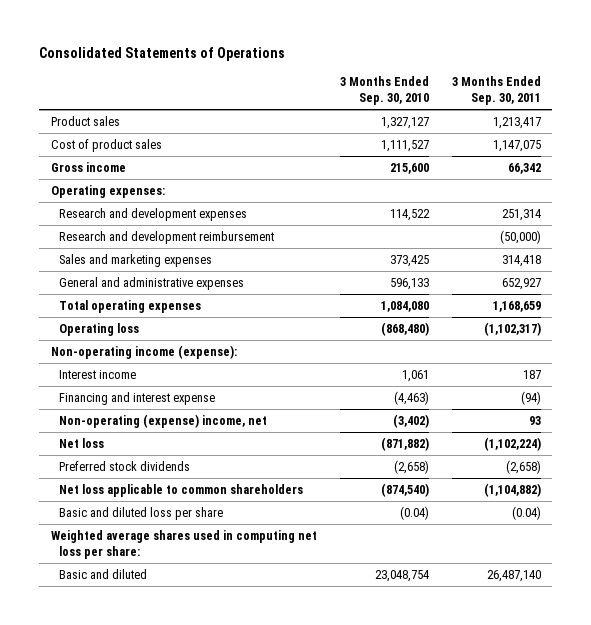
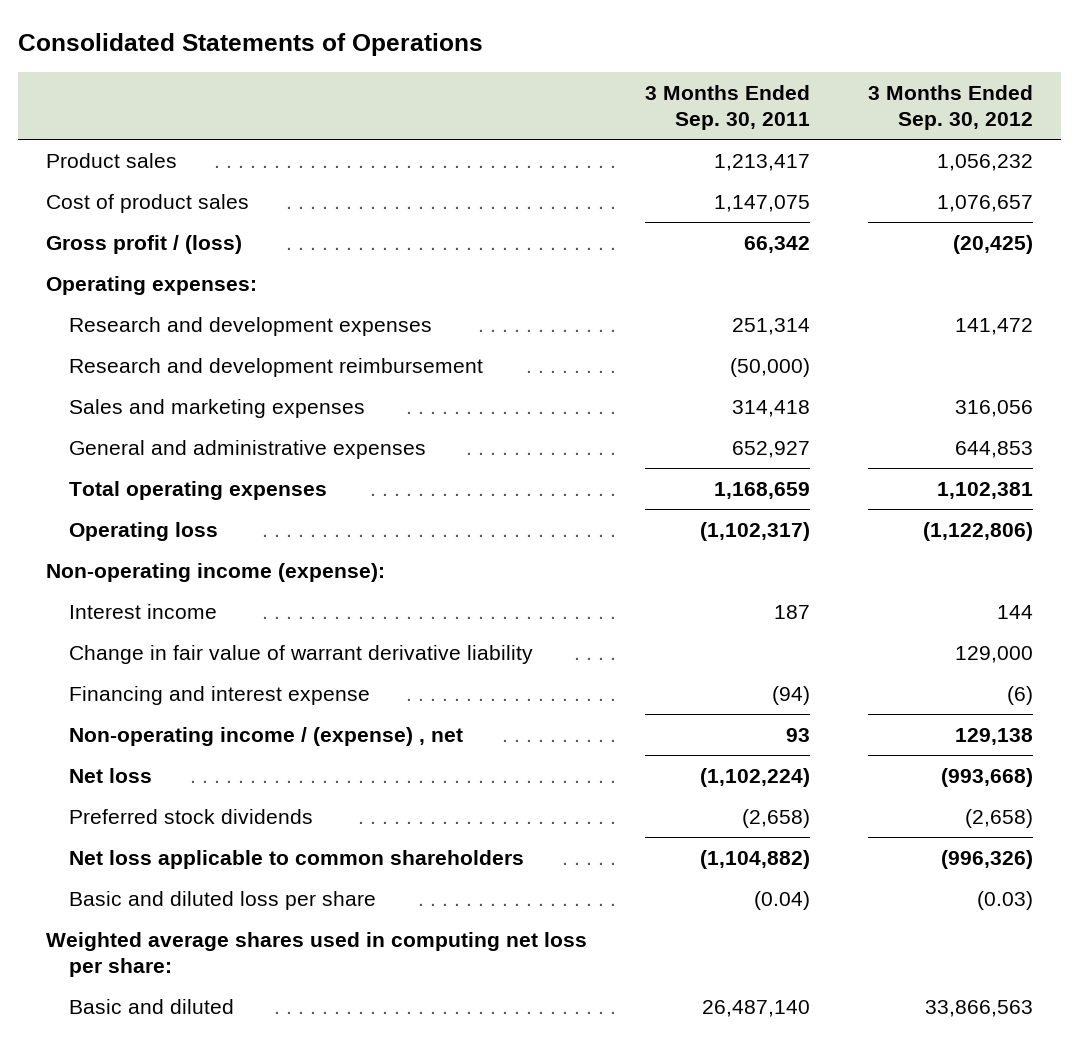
[339,76,429,106] 3 Months Ended Sep. 30, 2010 -> none
none -> [867,84,1033,130] 3 Months Ended Sep. 30, 2012
[50,162,126,173] Gross income -> [46,234,243,254] Gross profit / (loss)
none -> [69,644,534,664] Change in fair value of warrant derivative liability
[59,414,268,429] Non-operating (expense) income, net -> [69,726,464,746] Non-operating income / (expense) , net

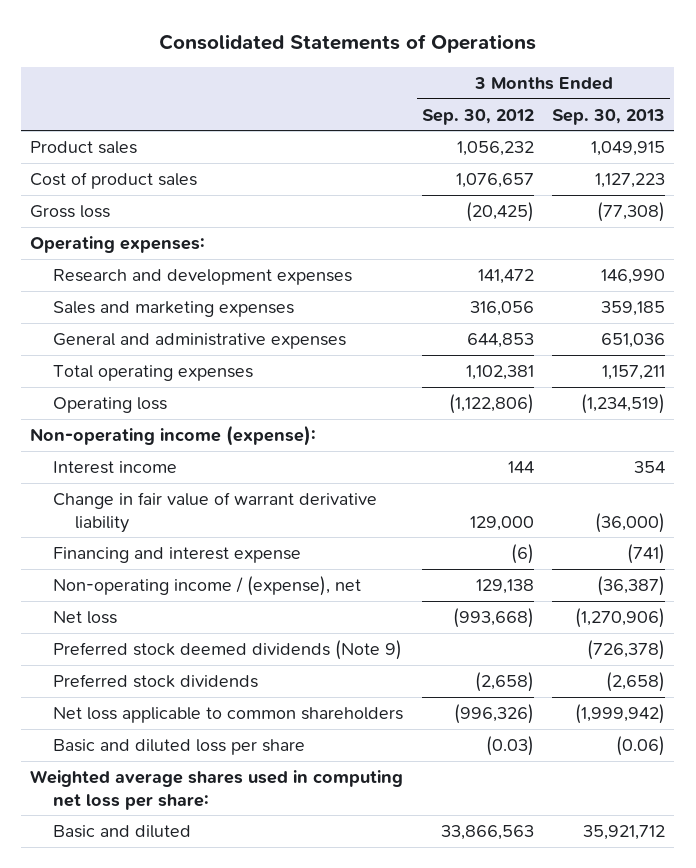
[645,84,811,130] 3 Months Ended Sep. 30, 2011 -> none
none -> [552,108,666,125] Sep. 30, 2013
[46,234,243,254] Gross profit / (loss) -> [30,205,111,219] Gross loss
[69,357,484,377] Research and development reimbursement -> none
[69,726,464,746] Non-operating income / (expense) , net -> [52,576,361,597] Non-operating income / (expense), net
none -> [52,640,402,661] Preferred stock deemed dividends (Note 9)

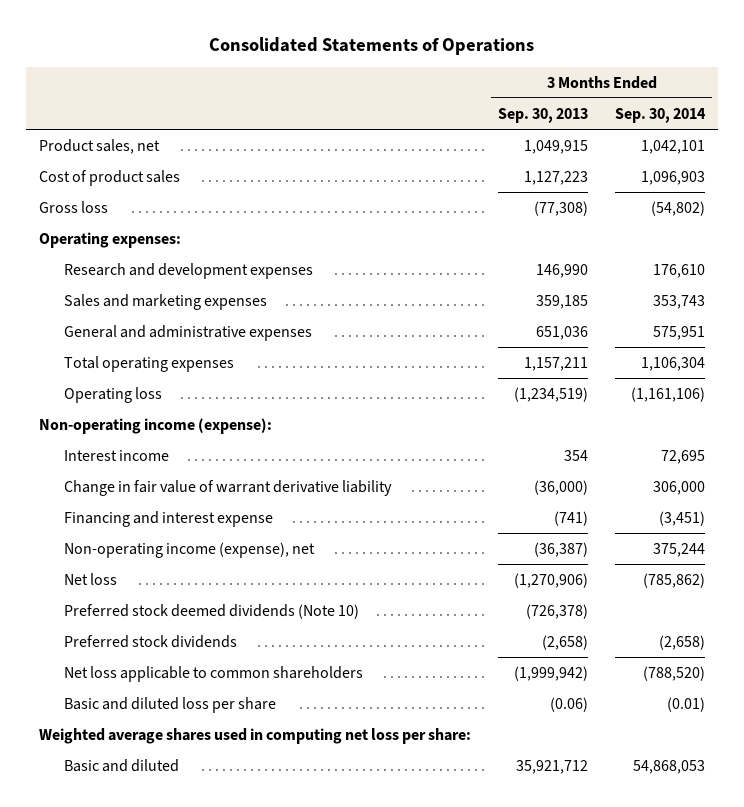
[421,108,534,125] Sep. 30, 2012 -> none
none -> [614,107,706,123] Sep. 30, 2014
[30,141,138,155] Product sales -> [39,138,161,154] Product sales, net
[52,576,361,597] Non-operating income / (expense), net -> [64,541,316,558] Non-operating income (expense), net
[52,640,402,661] Preferred stock deemed dividends (Note 9) -> [64,603,360,619] Preferred stock deemed dividends (Note 10)

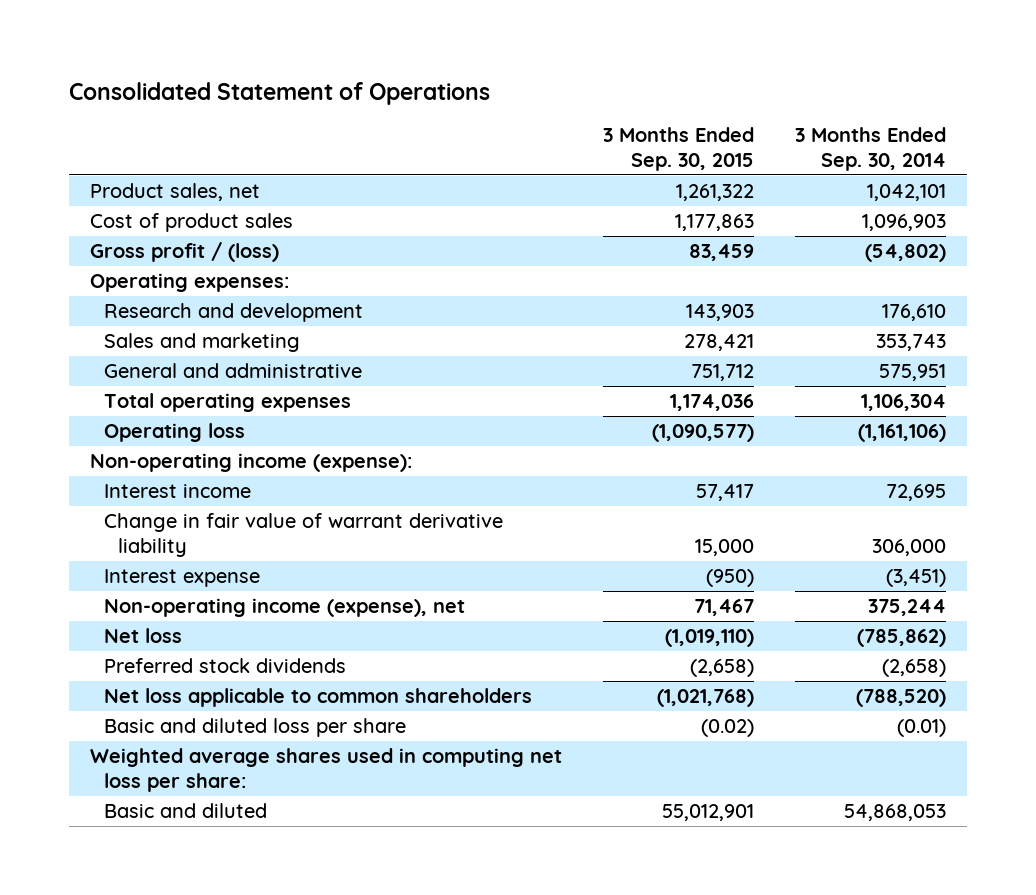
[209,36,535,55] Consolidated Statements of Operations -> [68,82,490,106] Consolidated Statement of Operations
[498,107,589,123] Sep. 30, 2013 -> none
none -> [602,127,754,171] 3 Months Ended Sep. 30, 2015
[39,200,109,213] Gross loss -> [89,242,279,263] Gross profit / (loss)
[64,262,314,279] Research and development expenses -> [103,303,363,323] Research and development
[64,293,268,310] Sales and marketing expenses -> [103,333,300,353] Sales and marketing
[64,324,313,341] General and administrative expenses -> [103,363,362,379] General and administrative
[64,510,274,527] Financing and interest expense -> [103,569,260,588] Interest expense
[64,603,360,619] Preferred stock deemed dividends (Note 10) -> none

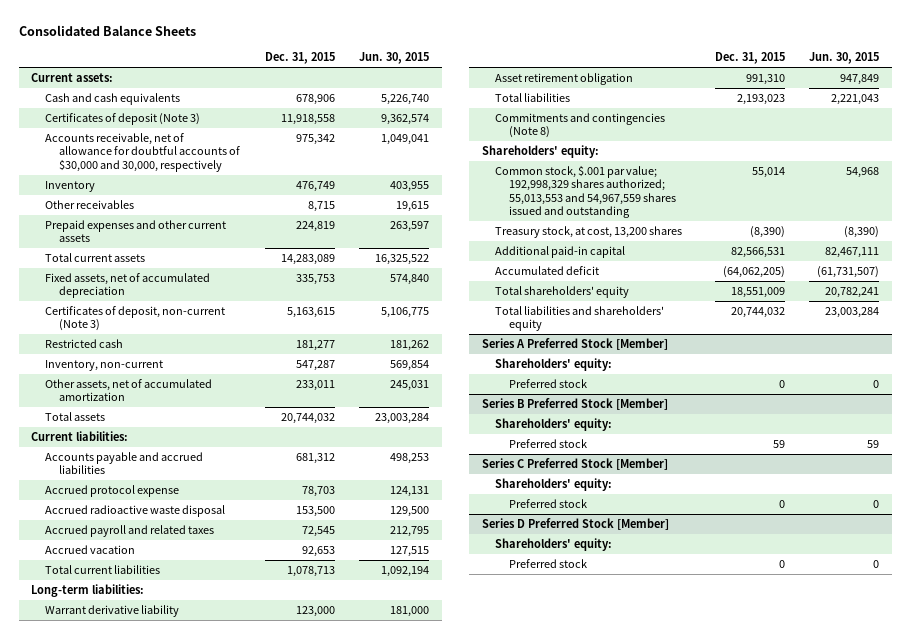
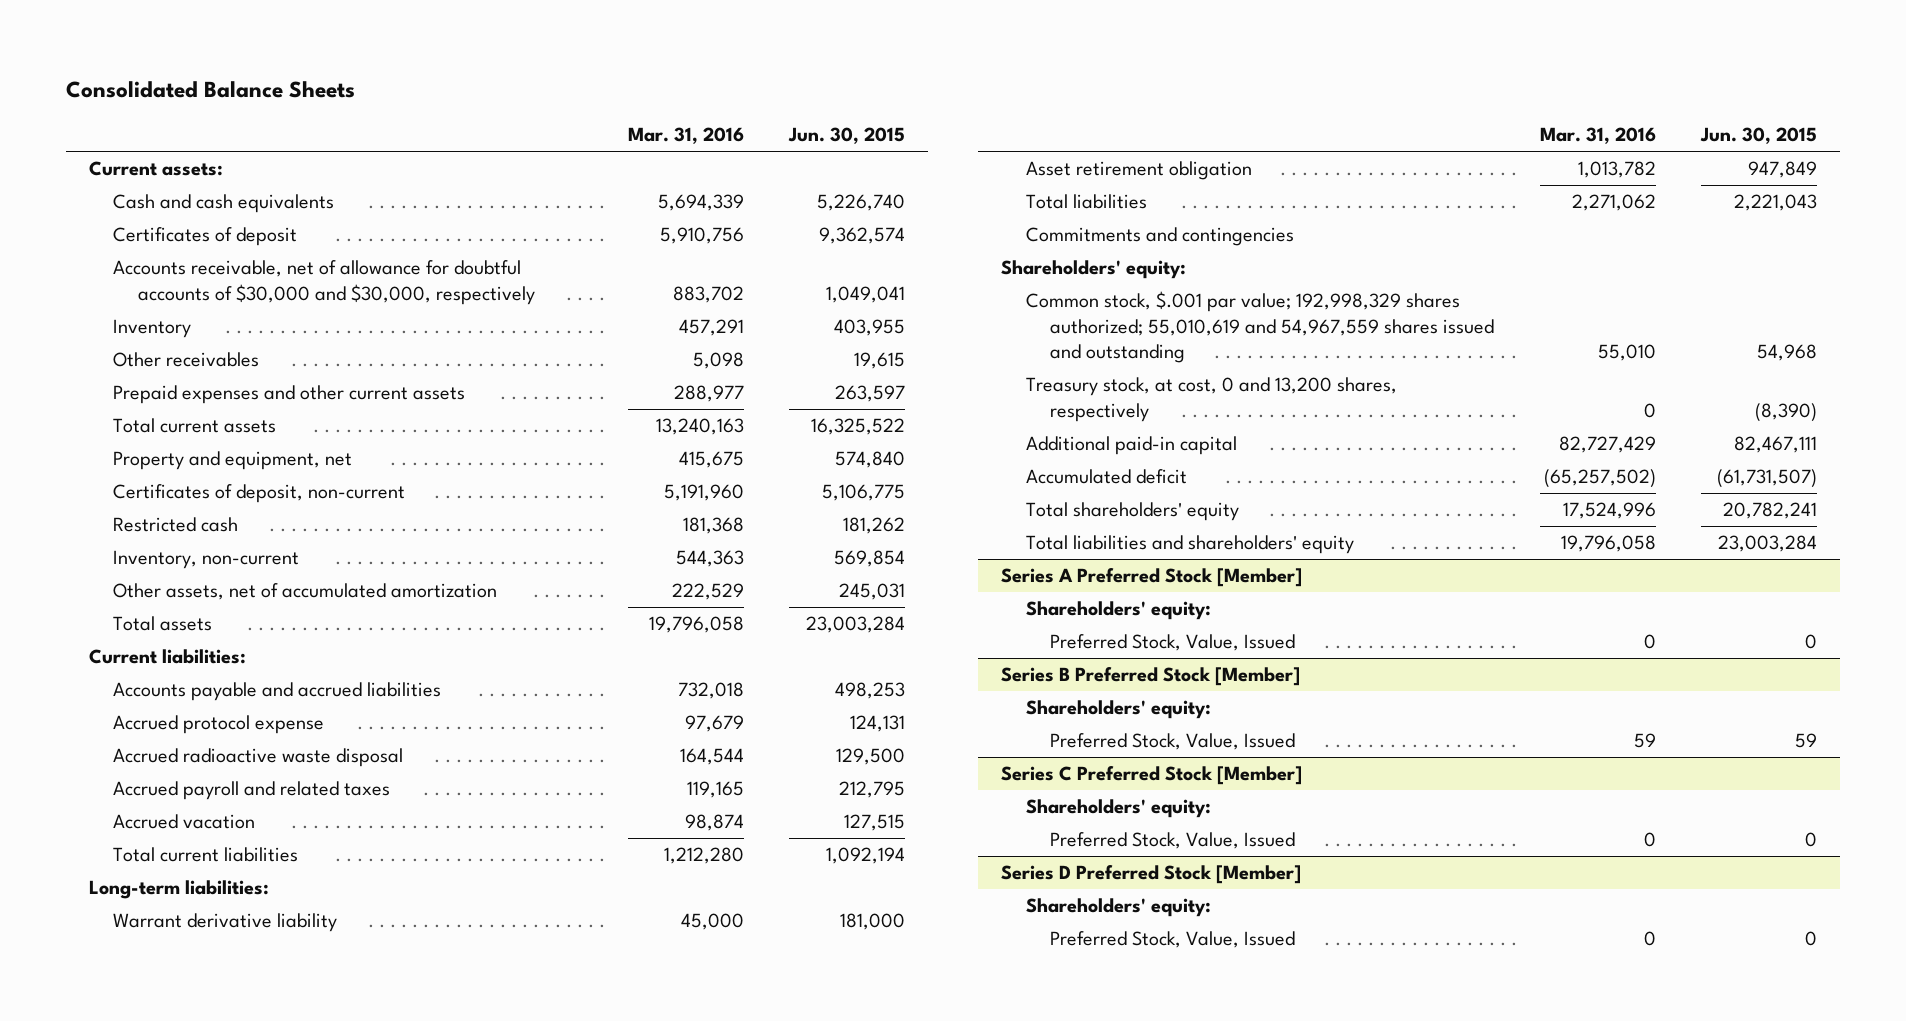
[264,52,335,65] Dec. 31, 2015 -> none
none -> [627,126,744,144] Mar. 31, 2016
[45,112,201,125] Certificates of deposit (Note 3) -> [113,227,298,247] Certificates of deposit
[45,132,241,172] Accounts receivable, net of allowance for doubtful accounts of $30,000 and 30,000, respectively -> [113,260,536,305] Accounts receivable, net of allowance for doubtful accounts of $30,000 and $30,000, respectively
[45,272,211,299] Fixed assets, net of accumulated depreciation -> [113,451,353,471] Property and equipment, net
[45,305,226,332] Certificates of deposit, non-current (Note 3) -> [113,484,406,504] Certificates of deposit, non-current
[495,112,666,139] Commitments and contingencies (Note 8) -> [1025,227,1294,247] Commitments and contingencies
[495,164,677,219] Common stock, $.001 par value; 192,998,329 shares authorized; 55,013,553 and 54,967,559 shares issued and outstanding -> [1025,291,1495,364] Common stock, $.001 par value; 192,998,329 shares authorized; 55,010,619 and 54,967,559 shares issued and outstanding
[495,225,683,238] Treasury stock, at cost, 13,200 shares -> [1025,377,1397,422] Treasury stock, at cost, 0 and 13,200 shares, respectively
[509,378,588,388] Preferred stock -> [1050,634,1296,652] Preferred Stock, Value, Issued
[509,438,588,448] Preferred stock -> [1050,733,1296,751] Preferred Stock, Value, Issued
[509,498,588,508] Preferred stock -> [1050,832,1296,850] Preferred Stock, Value, Issued
[509,558,588,568] Preferred stock -> [1050,931,1296,949] Preferred Stock, Value, Issued

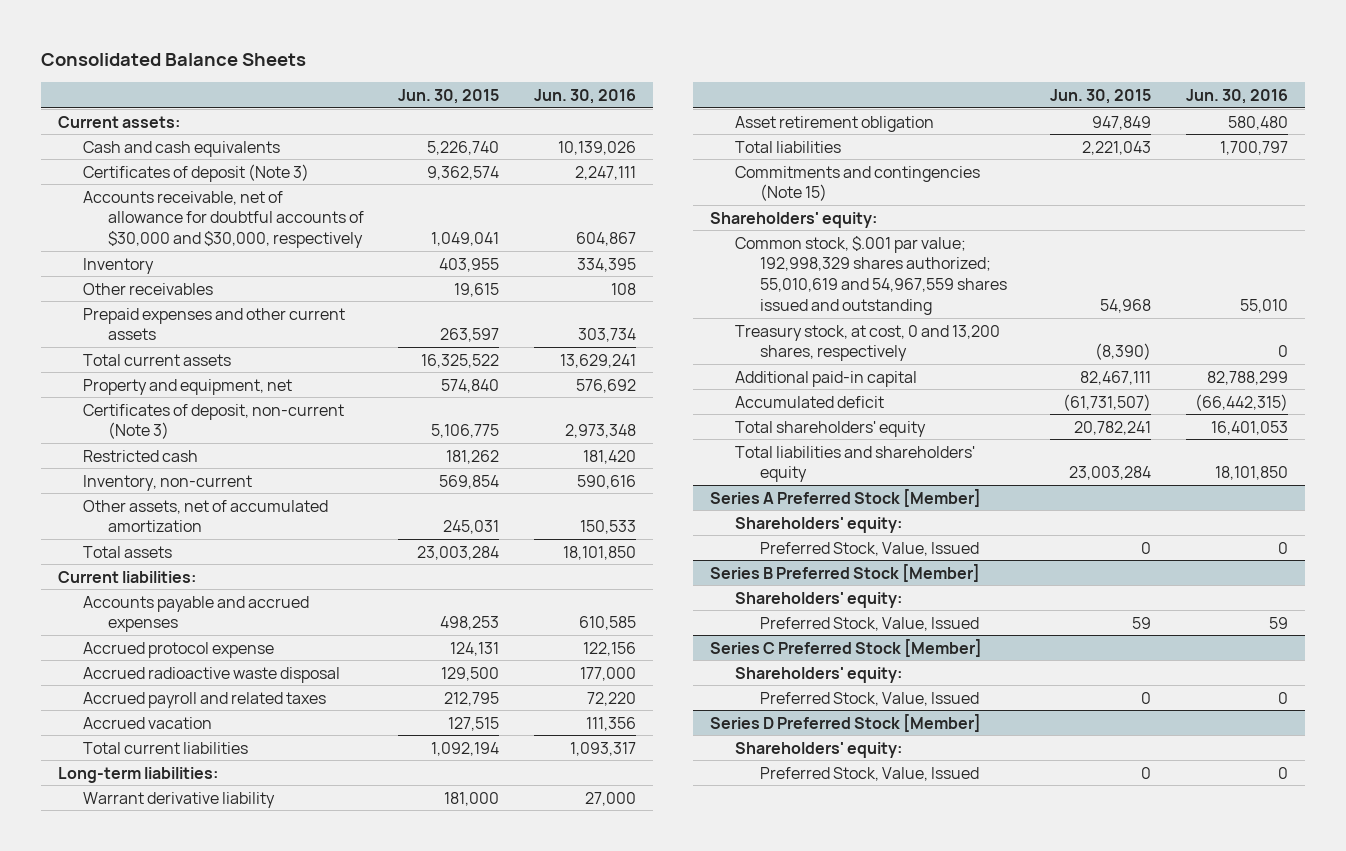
[627,126,744,144] Mar. 31, 2016 -> none
none -> [533,88,636,104] Jun. 30, 2016
[113,227,298,247] Certificates of deposit -> [83,163,310,182] Certificates of deposit (Note 3)
[113,484,406,504] Certificates of deposit, non-current -> [83,403,345,440] Certificates of deposit, non-current (Note 3)
[113,682,442,702] Accounts payable and accrued liabilities -> [83,595,310,633] Accounts payable and accrued expenses
[1025,227,1294,247] Commitments and contingencies -> [735,165,981,202] Commitments and contingencies (Note 15)

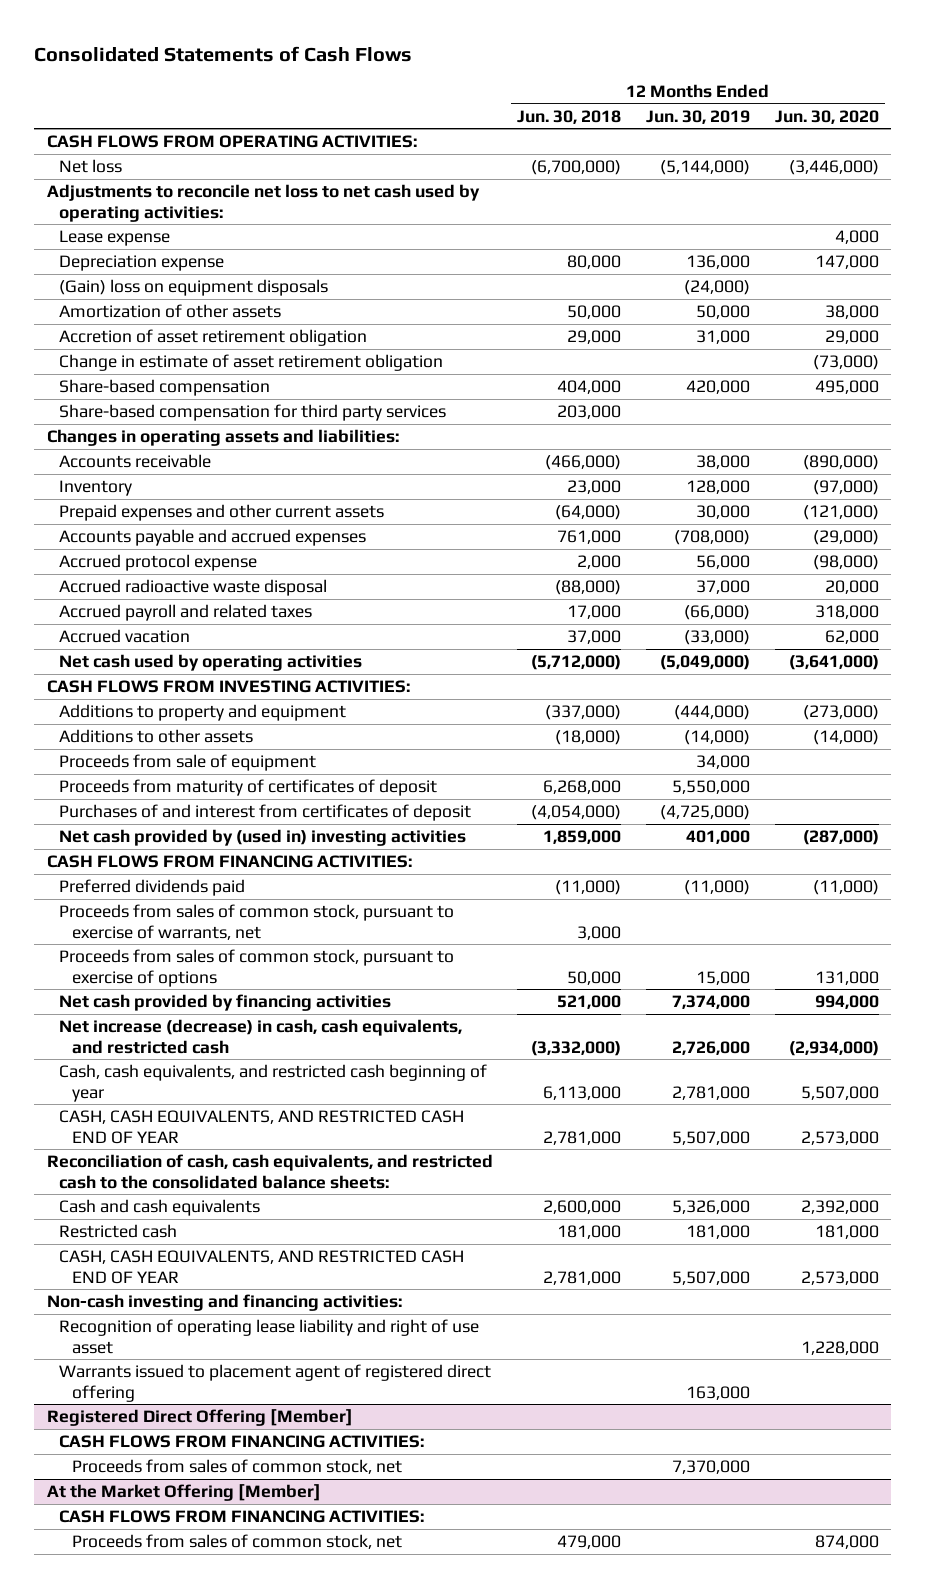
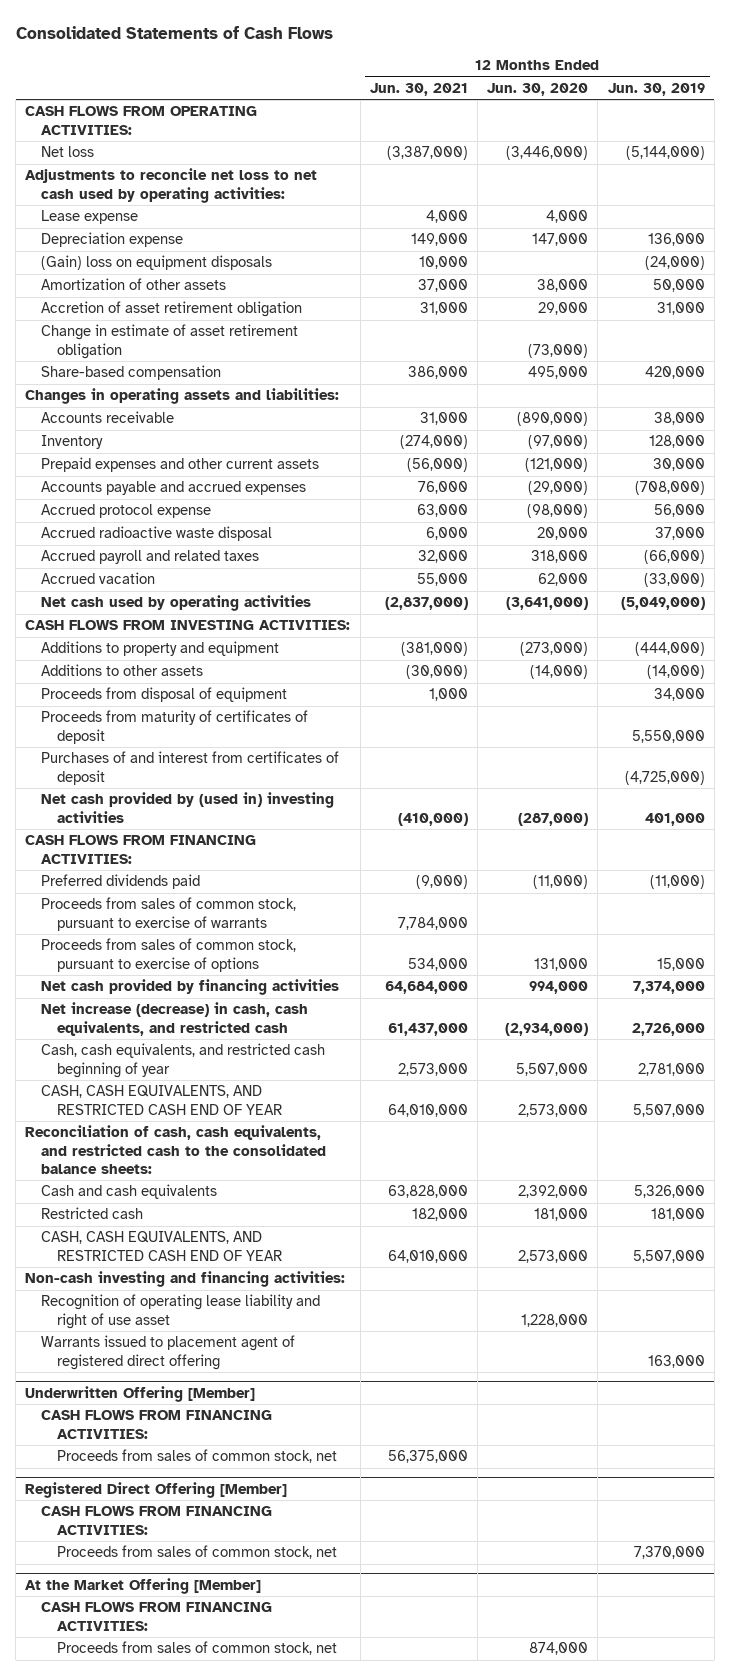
[517,109,622,124] Jun. 30, 2018 -> none
none -> [369,82,468,96] Jun. 30, 2021
[59,404,447,422] Share-based compensation for third party services -> none
[59,754,317,772] Proceeds from sale of equipment -> [41,687,288,703] Proceeds from disposal of equipment
[59,904,455,940] Proceeds from sales of common stock, pursuant to exercise of warrants, net -> [41,897,297,931] Proceeds from sales of common stock, pursuant to exercise of warrants
none -> [25,1385,256,1402] Underwritten Offering [Member]
none -> [41,1410,273,1439] CASH FLOWS FROM FINANCING ACTIVITIES:
none -> [57,1449,338,1464] Proceeds from sales of common stock, net

